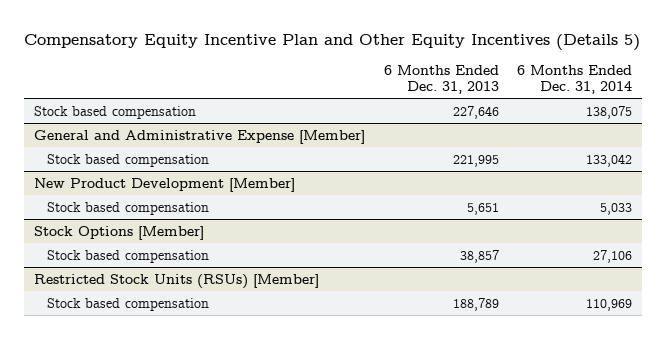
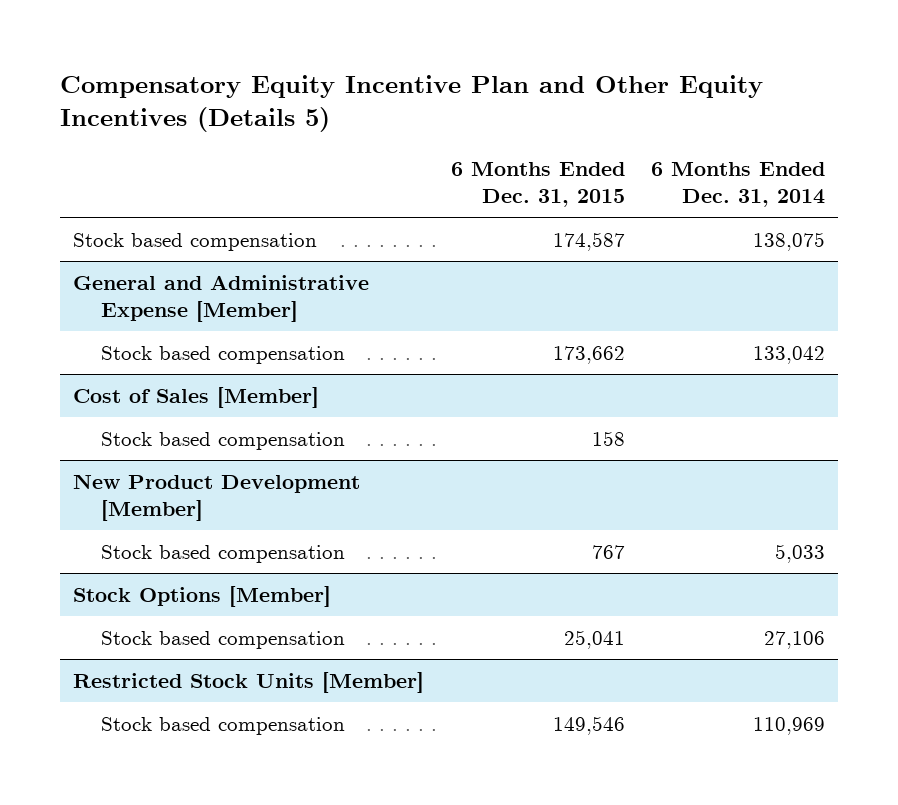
[383,65,499,94] 6 Months Ended Dec. 31, 2013 -> none
none -> [450,161,625,207] 6 Months Ended Dec. 31, 2015
none -> [73,386,320,408] Cost of Sales [Member]
none -> [101,431,346,450] Stock based compensation
[33,273,319,289] Restricted Stock Units (RSUs) [Member] -> [73,671,425,693] Restricted Stock Units [Member]

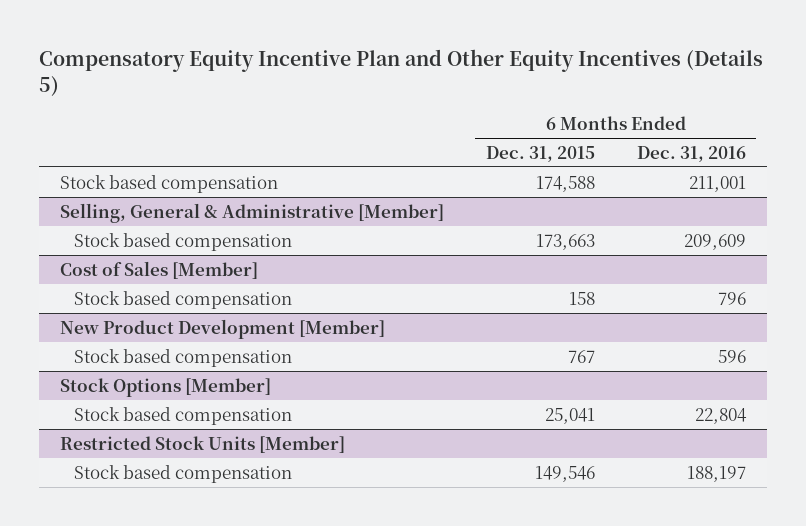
[651,161,826,207] 6 Months Ended Dec. 31, 2014 -> none
none -> [636,145,746,162] Dec. 31, 2016
[552,231,625,251] 174,587 -> [535,175,595,192] 174,588
[73,274,370,323] General and Administrative Expense [Member] -> [59,202,444,223] Selling, General & Administrative [Member]
[552,345,625,364] 173,662 -> [535,233,595,250] 173,663

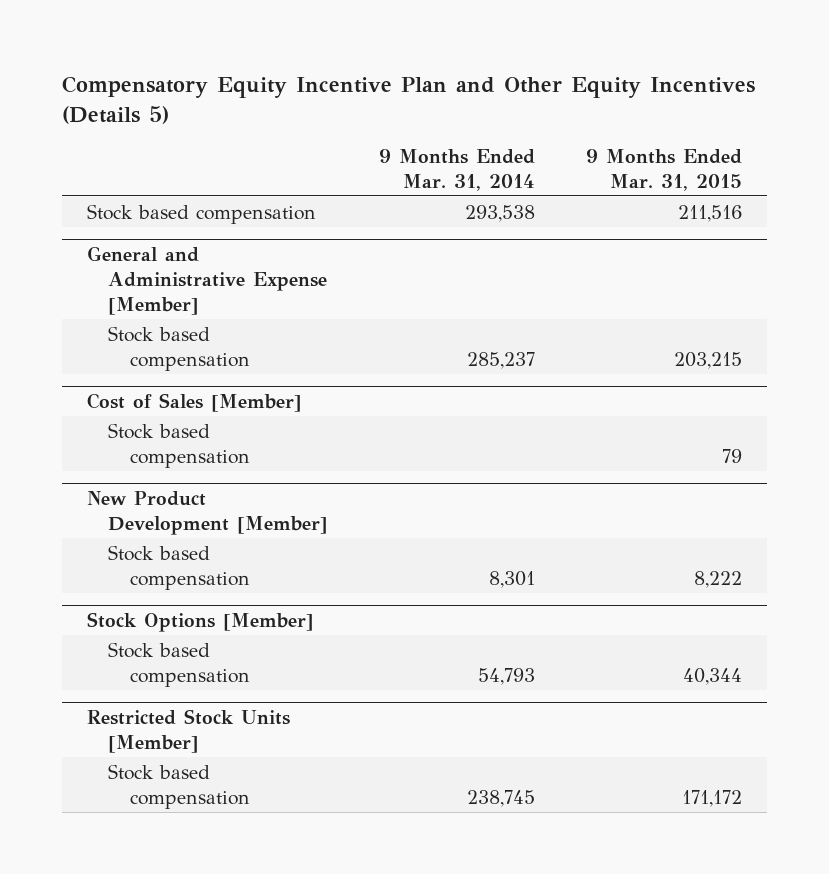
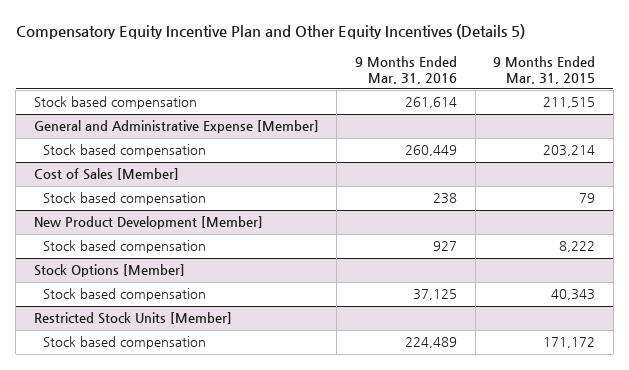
[379,148,536,191] 9 Months Ended Mar. 31, 2014 -> none
none -> [354,55,457,84] 9 Months Ended Mar. 31, 2016
[677,204,742,222] 211,516 -> [543,97,596,109] 211,515
[673,351,742,369] 203,215 -> [543,145,596,157] 203,214
[682,667,742,685] 40,344 -> [551,289,596,301] 40,343

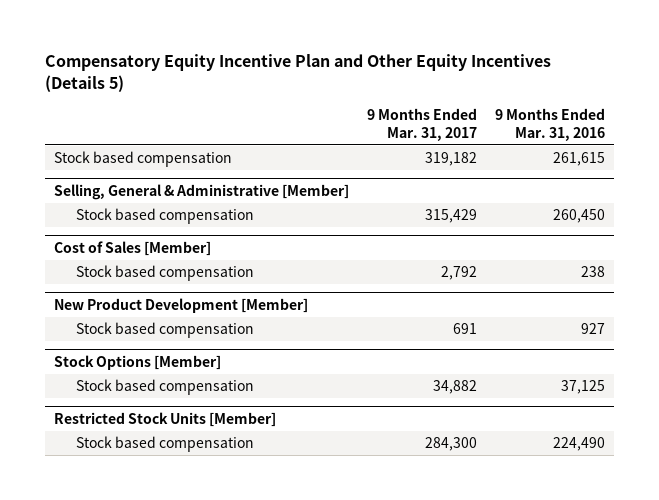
[493,55,596,84] 9 Months Ended Mar. 31, 2015 -> none
none -> [366,108,477,141] 9 Months Ended Mar. 31, 2017
[404,97,457,109] 261,614 -> [552,152,605,167] 261,615
[33,120,319,134] General and Administrative Expense [Member] -> [54,184,350,201] Selling, General & Administrative [Member]
[404,145,457,157] 260,449 -> [552,209,605,224] 260,450
[404,337,457,349] 224,489 -> [552,437,605,452] 224,490

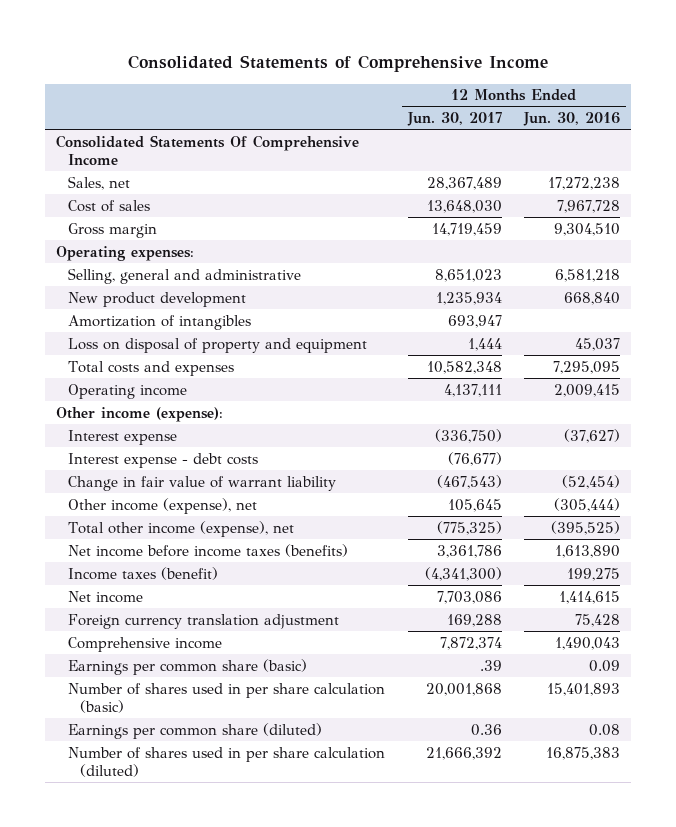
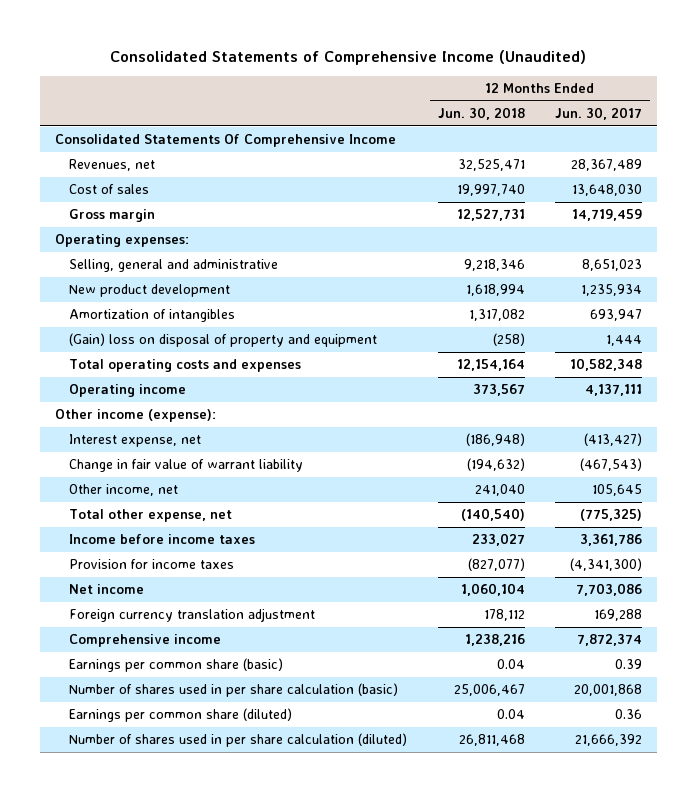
[128,55,549,73] Consolidated Statements of Comprehensive Income -> [110,49,587,65] Consolidated Statements of Comprehensive Income (Unaudited)
[523,111,621,126] Jun. 30, 2016 -> none
none -> [437,107,525,121] Jun. 30, 2018
[68,175,131,190] Sales, net -> [69,159,156,172] Revenues, net
[68,337,368,353] Loss on disposal of property and equipment -> [69,333,378,348] (Gain) loss on disposal of property and equipment
[68,360,235,376] Total costs and expenses -> [69,359,302,373] Total operating costs and expenses
[68,452,259,468] Interest expense - debt costs -> none
[68,429,178,445] Interest expense -> [69,434,202,448] Interest expense, net
[434,428,502,443] (336,750) -> [583,433,642,447] (413,427)
[68,497,258,514] Other income (expense), net -> [69,484,179,497] Other income, net
[68,520,295,537] Total other income (expense), net -> [69,509,233,523] Total other expense, net
[68,543,349,557] Net income before income taxes (benefits) -> [69,534,256,545] Income before income taxes
[68,566,219,580] Income taxes (benefit) -> [69,559,235,570] Provision for income taxes
[479,659,502,671] .39 -> [614,659,642,670] 0.39

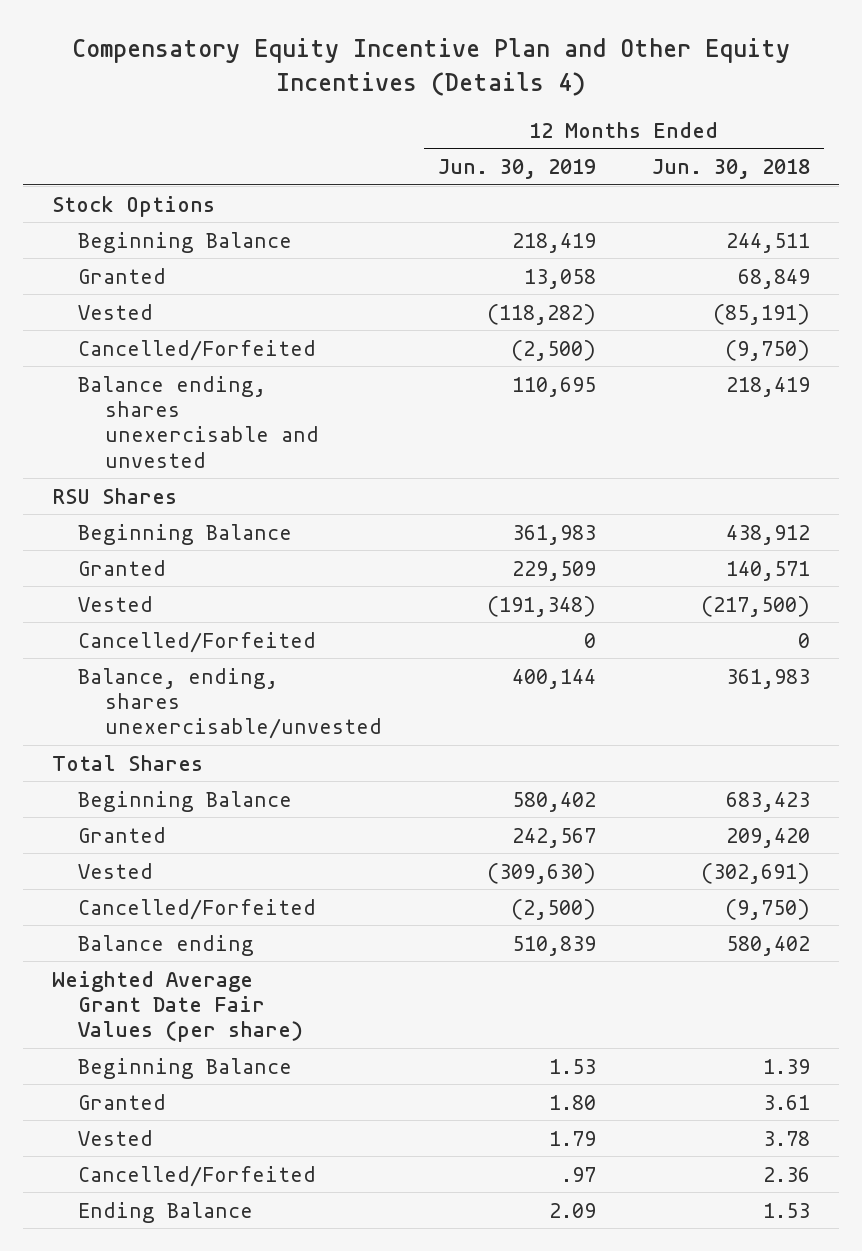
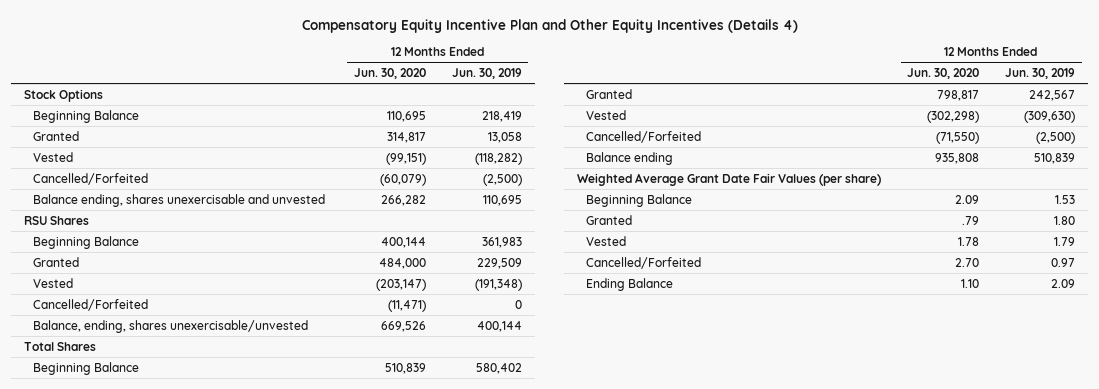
[652,159,811,180] Jun. 30, 2018 -> none
none -> [353,67,426,79] Jun. 30, 2020
[560,1166,596,1182] .97 -> [1051,257,1076,267] 0.97

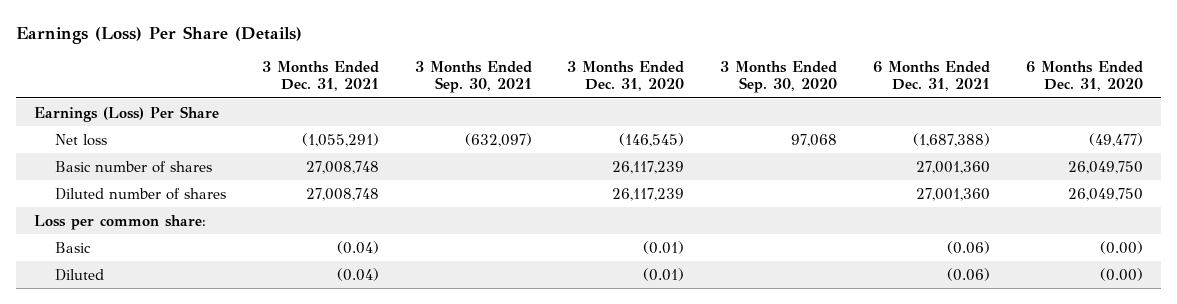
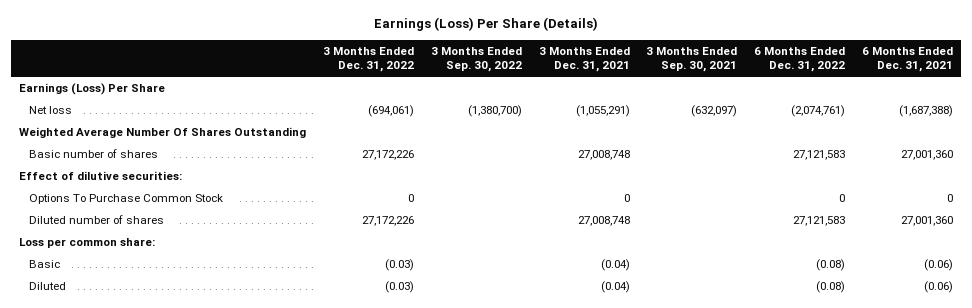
[567,61,685,92] 3 Months Ended Dec. 31, 2020 -> none
[720,61,838,94] 3 Months Ended Sep. 30, 2020 -> none
[1026,61,1144,92] 6 Months Ended Dec. 31, 2020 -> none
none -> [322,46,414,72] 3 Months Ended Dec. 31, 2022
none -> [430,46,522,72] 3 Months Ended Sep. 30, 2022
none -> [754,46,846,72] 6 Months Ended Dec. 31, 2022
none -> [19,127,307,139] Weighted Average Number Of Shares Outstanding
none -> [19,171,183,181] Effect of dilutive securities:
none -> [28,194,223,205] Options To Purchase Common Stock

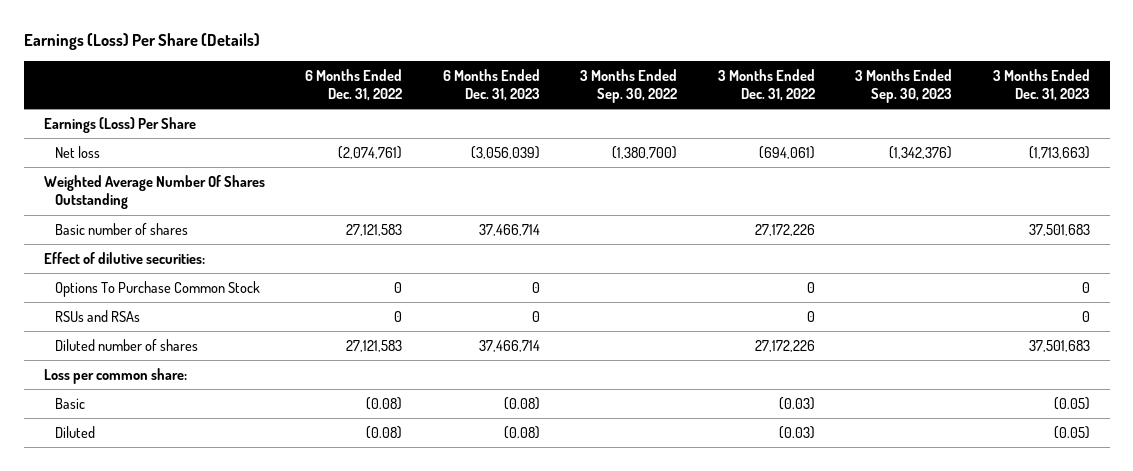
[538,46,630,72] 3 Months Ended Dec. 31, 2021 -> none
[646,46,738,72] 3 Months Ended Sep. 30, 2021 -> none
[862,46,954,72] 6 Months Ended Dec. 31, 2021 -> none
none -> [442,68,540,102] 6 Months Ended Dec. 31, 2023
none -> [855,68,953,104] 3 Months Ended Sep. 30, 2023
none -> [992,68,1090,102] 3 Months Ended Dec. 31, 2023
none -> [55,309,141,322] RSUs and RSAs

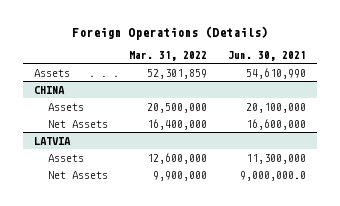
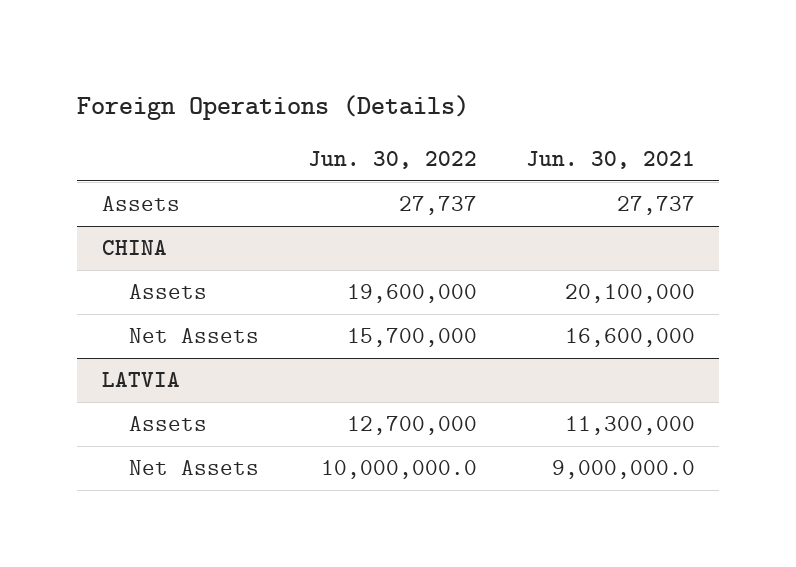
[129,51,208,62] Mar. 31, 2022 -> none
none -> [307,151,477,170] Jun. 30, 2022
[246,67,307,79] 54,610,990 -> [616,195,695,215] 27,737

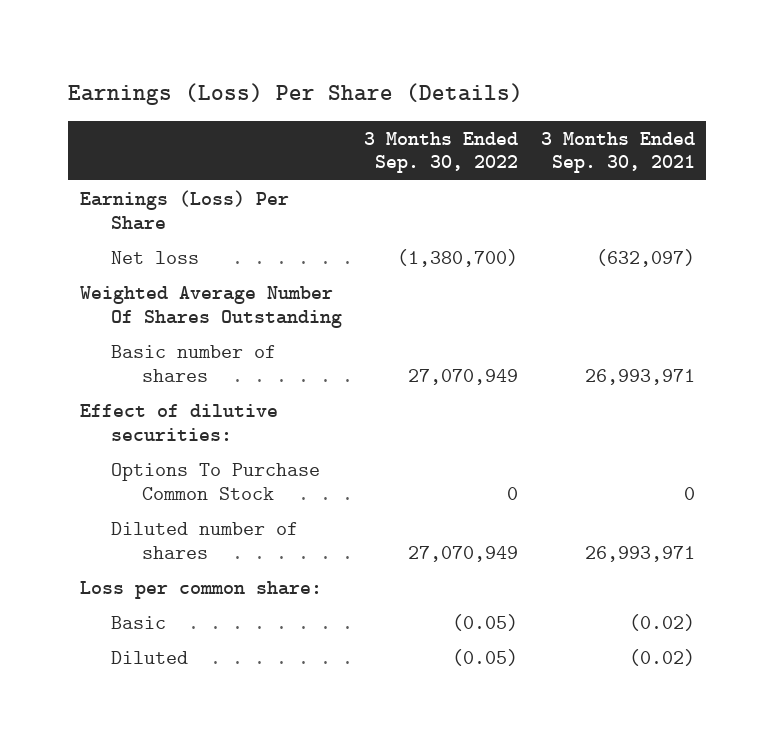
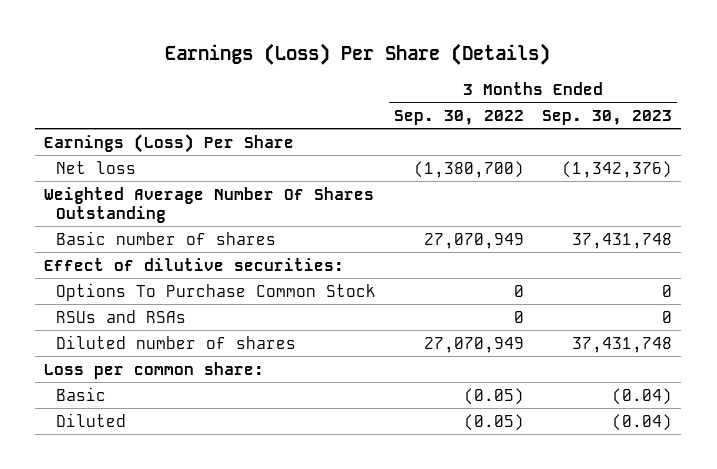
[541,131,696,174] 3 Months Ended Sep. 30, 2021 -> none
none -> [542,109,673,125] Sep. 30, 2023
none -> [55,309,186,323] RSUs and RSAs

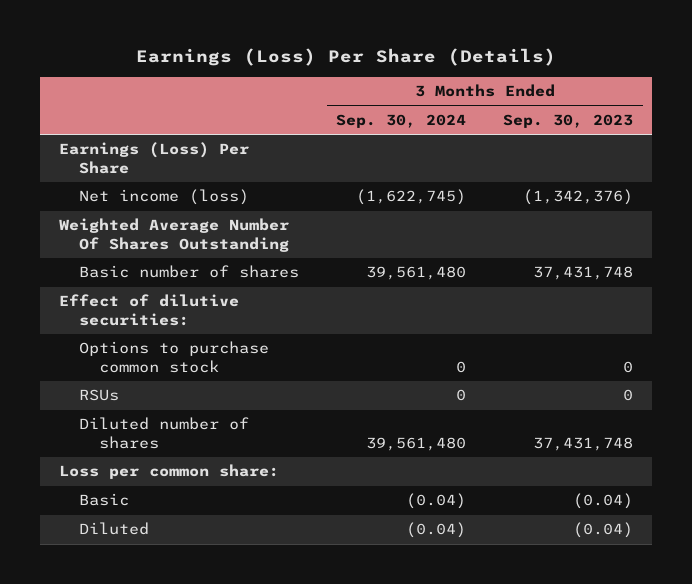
[394,109,525,125] Sep. 30, 2022 -> none
none -> [336,114,467,129] Sep. 30, 2024
[55,160,136,174] Net loss -> [78,189,249,206] Net income (loss)
[55,309,186,323] RSUs and RSAs -> none
[55,282,376,301] Options To Purchase Common Stock -> [78,341,269,373] Options to purchase common stock
none -> [78,389,119,402] RSUs

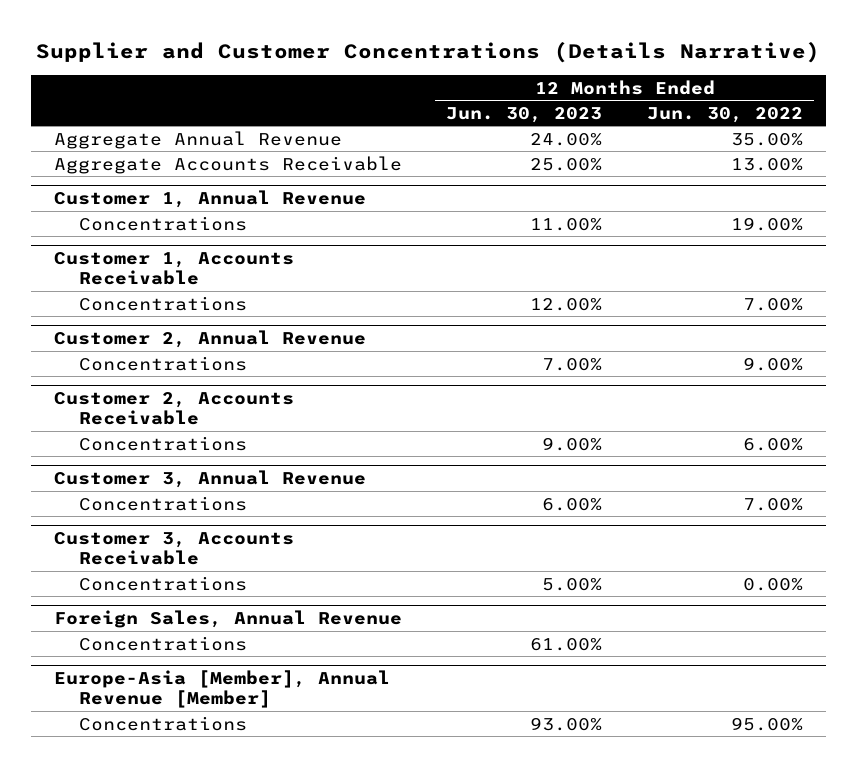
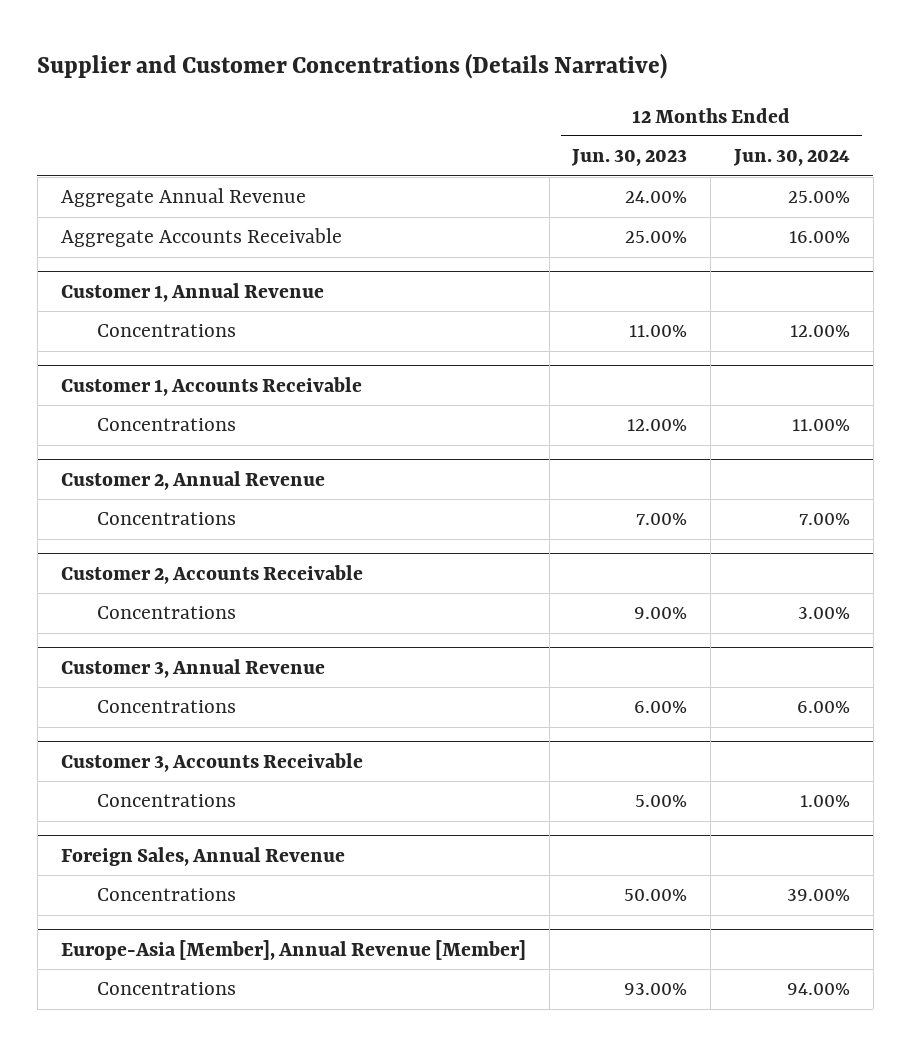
[647,106,804,123] Jun. 30, 2022 -> none
none -> [733,149,851,167] Jun. 30, 2024
[530,637,603,651] 61.00% -> [624,889,688,902] 50.00%

